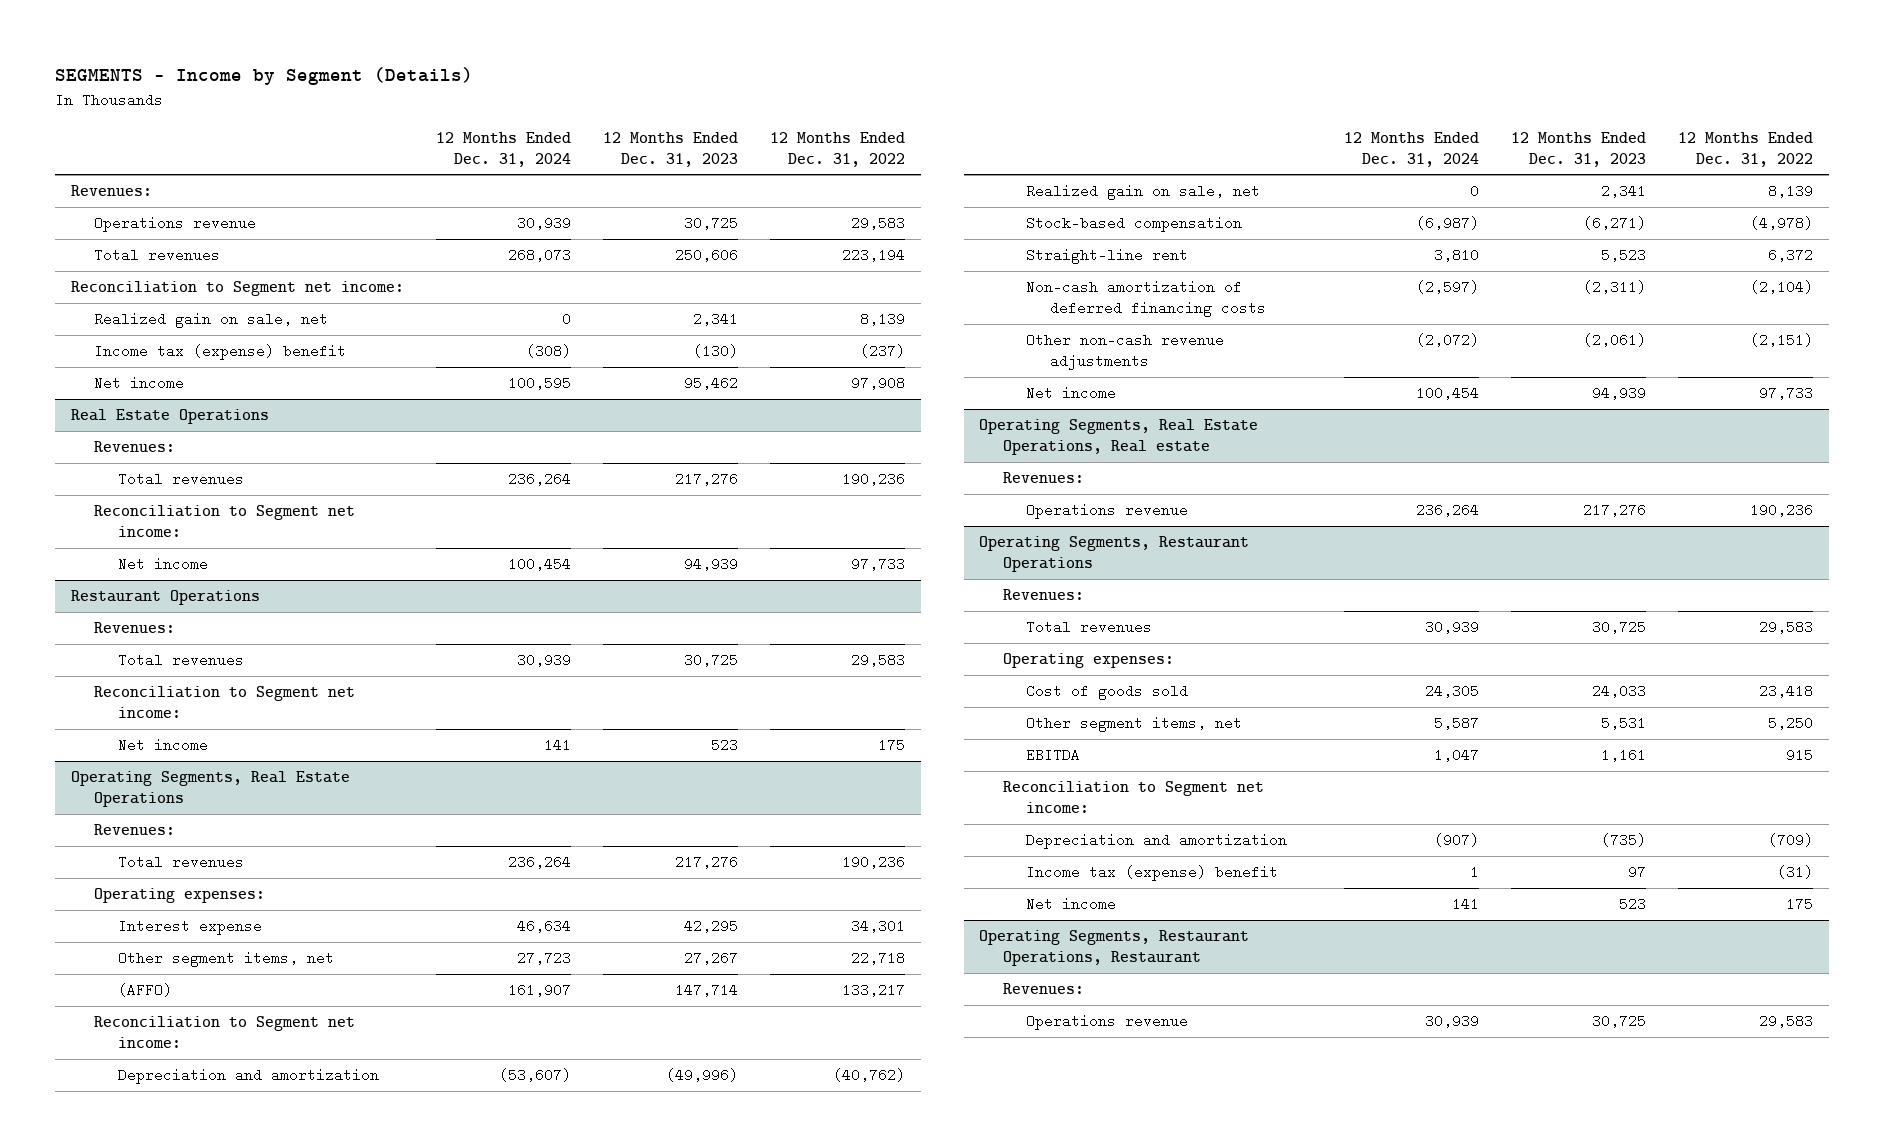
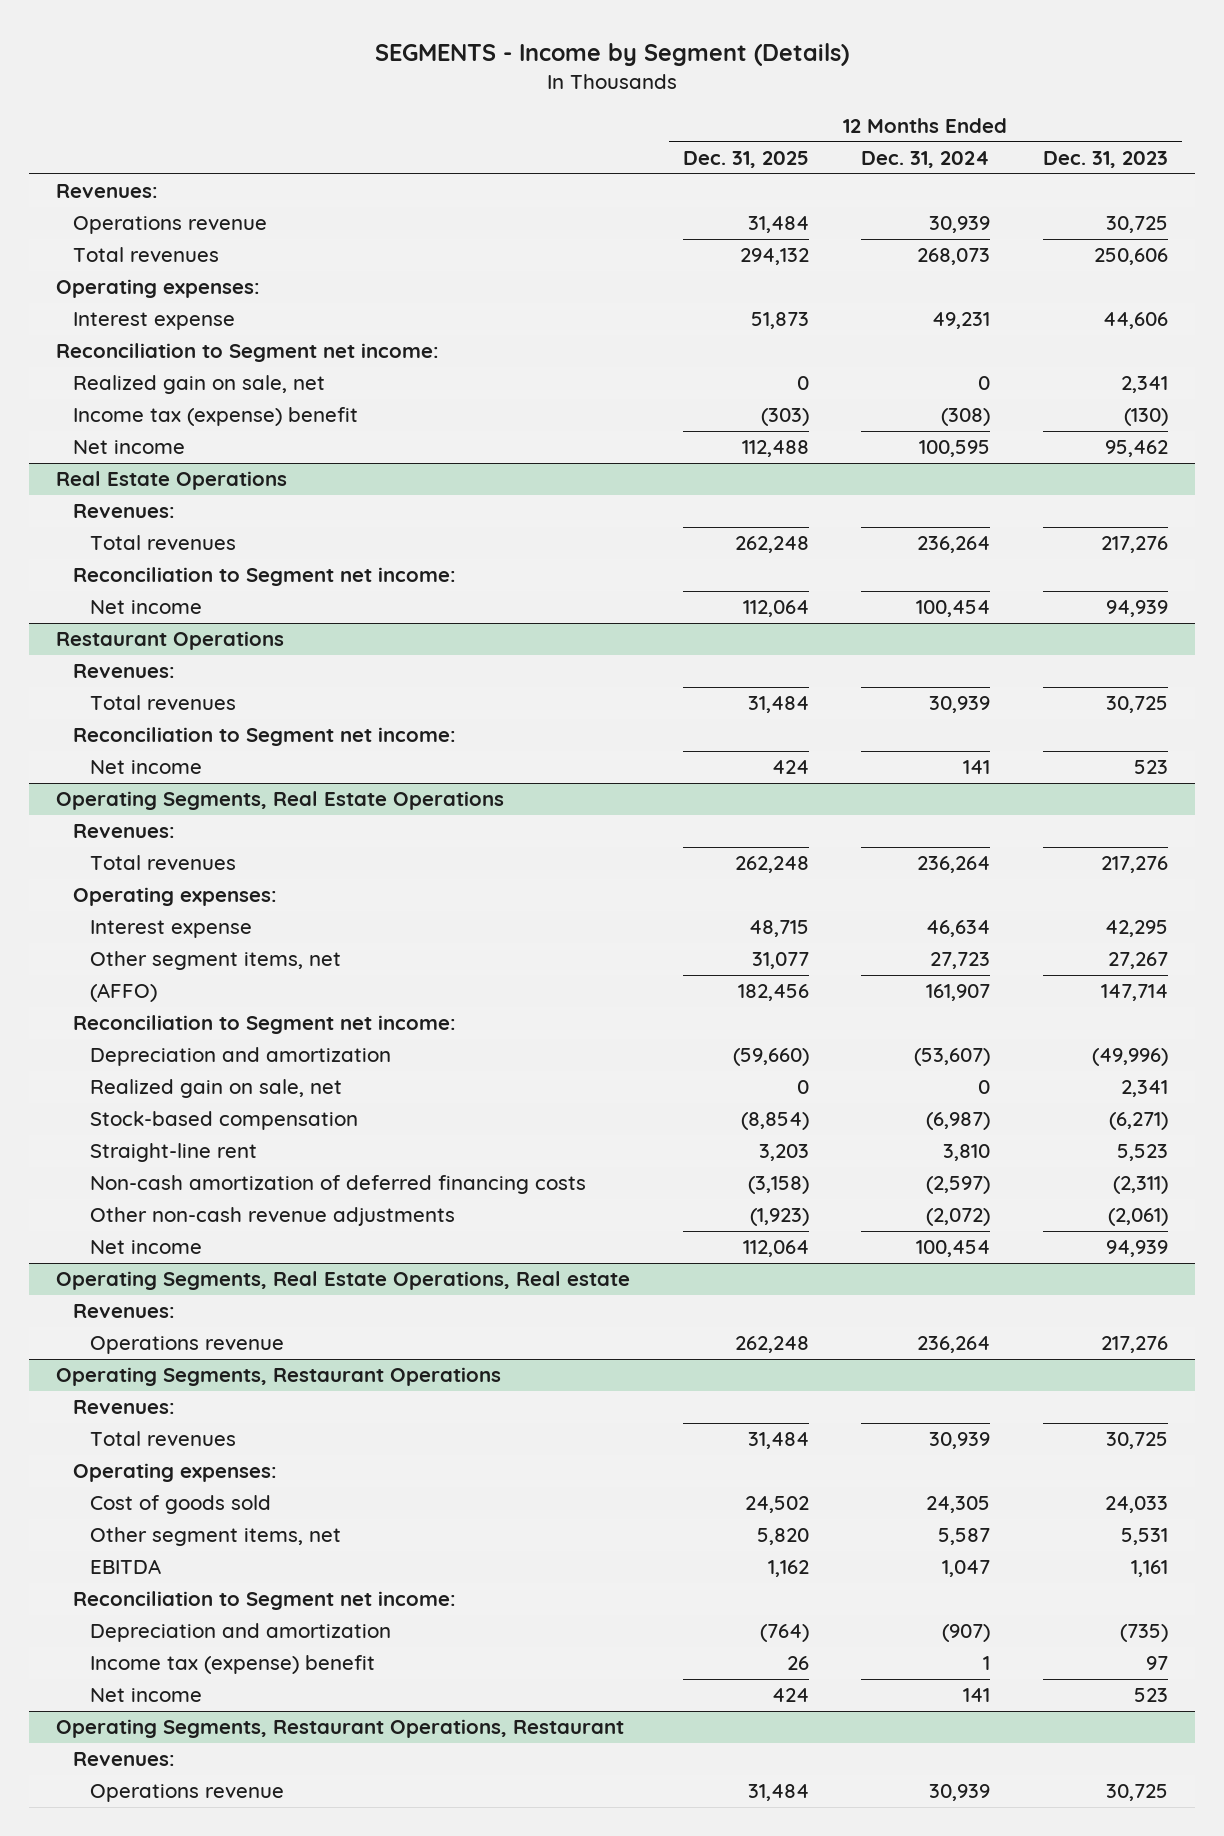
[769,131,905,167] 12 Months Ended Dec. 31, 2022 -> none
none -> [682,151,809,169] Dec. 31, 2025
none -> [55,279,260,299] Operating expenses:
none -> [72,312,235,331] Interest expense

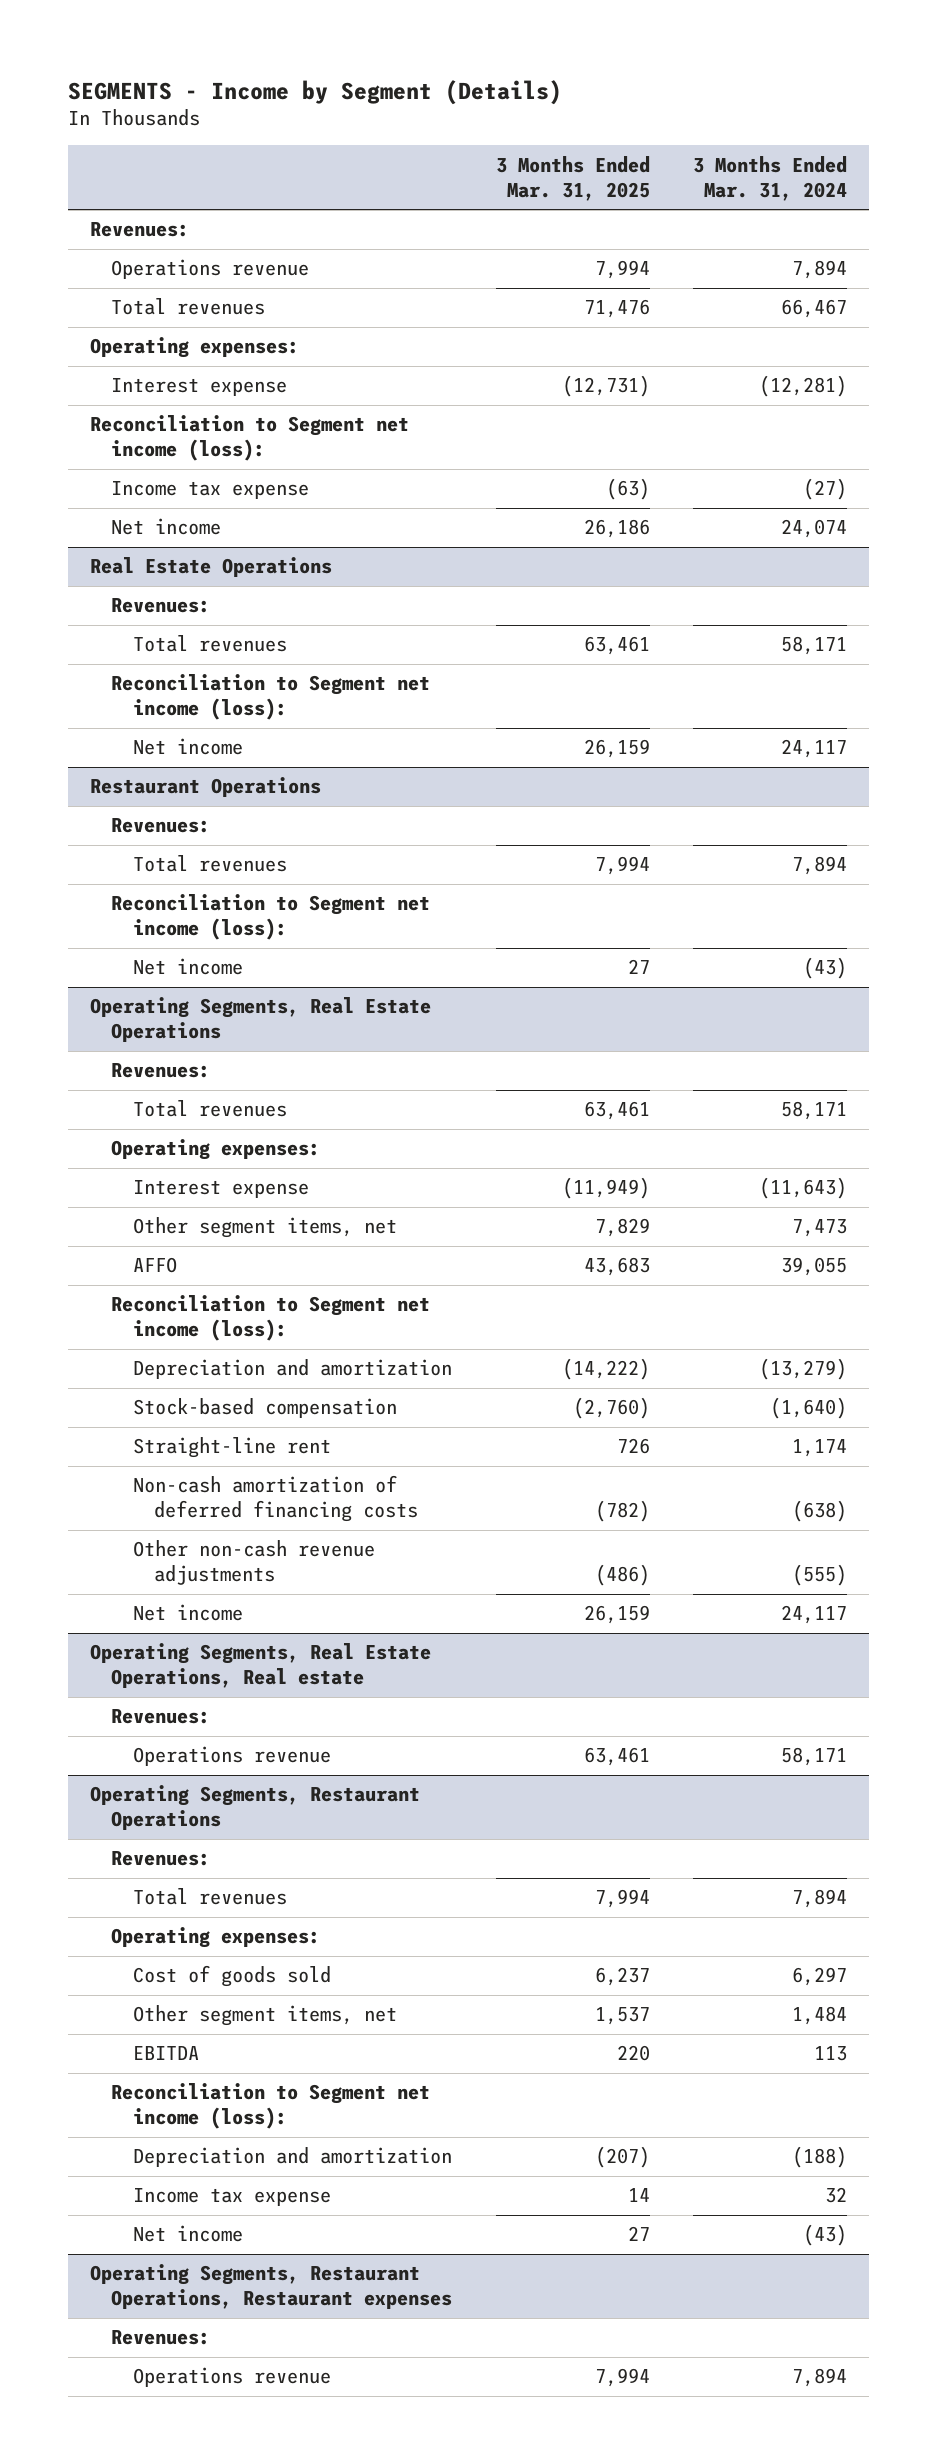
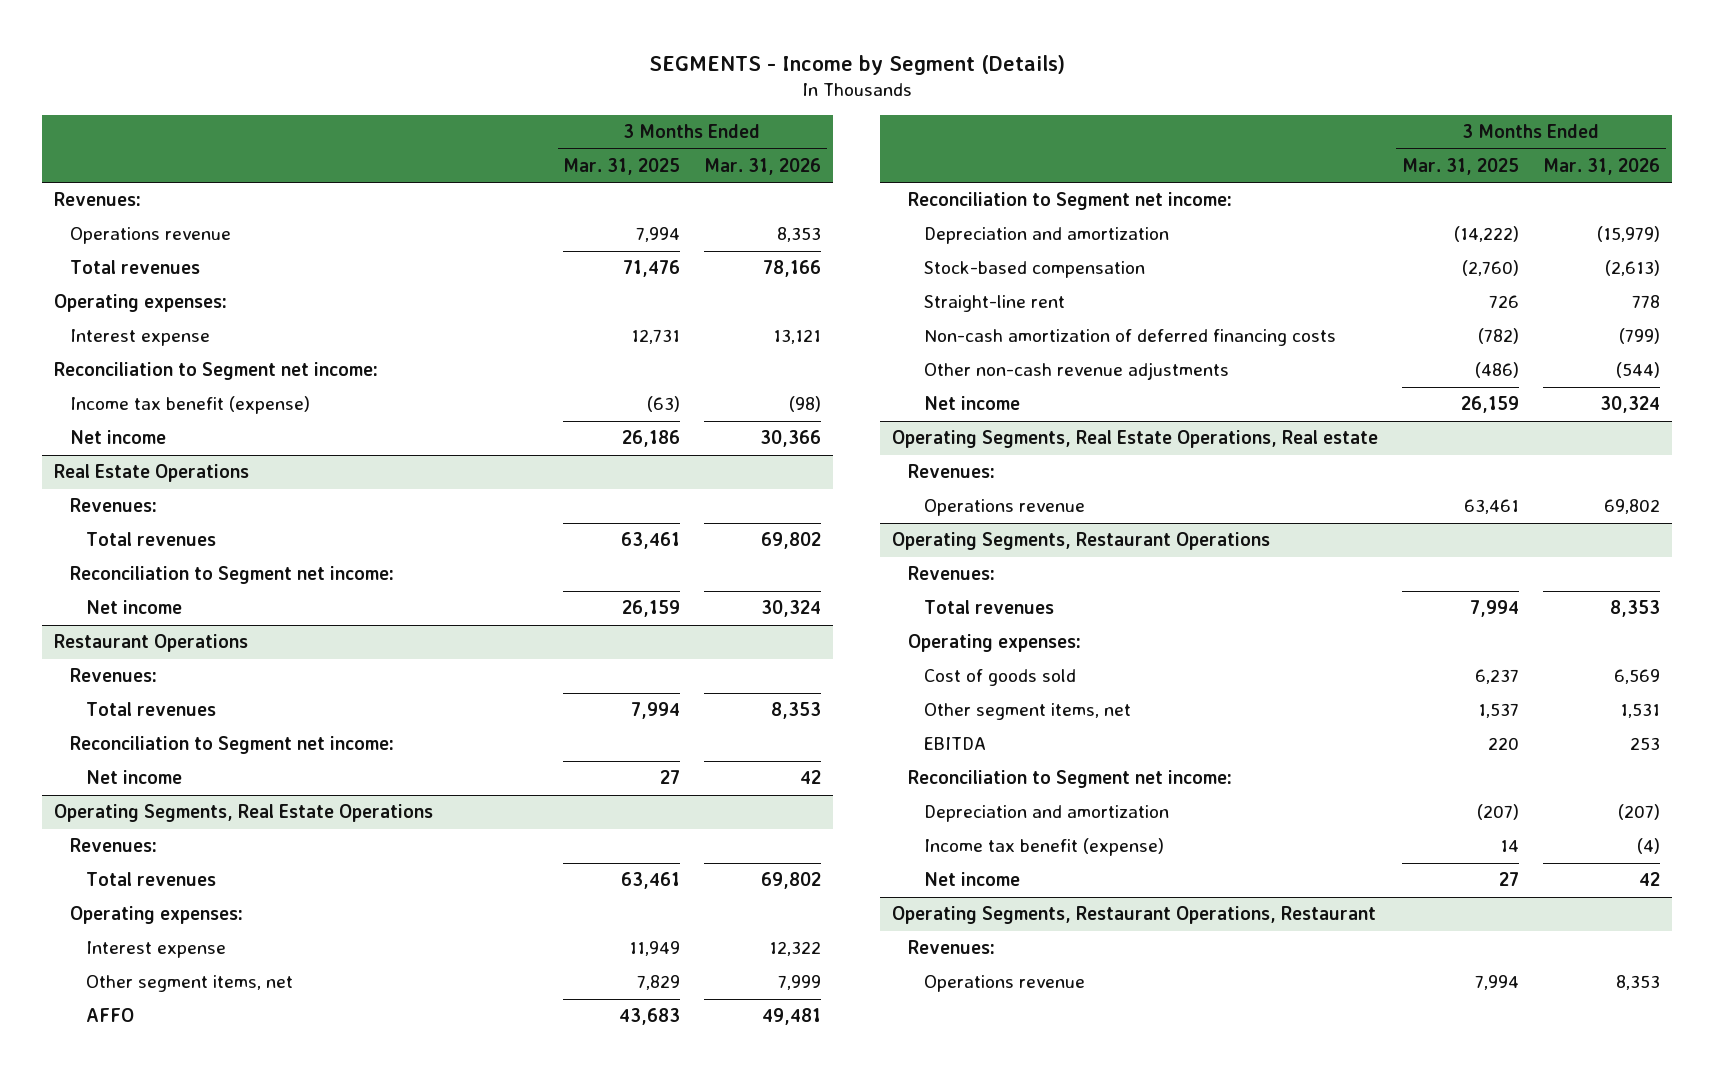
[693,155,848,201] 3 Months Ended Mar. 31, 2024 -> none
none -> [704,157,822,175] Mar. 31, 2026
[561,375,650,398] (12,731) -> [631,329,681,345] 12,731
[89,415,409,462] Reconciliation to Segment net income (loss): -> [53,362,378,381] Reconciliation to Segment net income:
[111,481,310,500] Income tax expense -> [69,396,310,415] Income tax benefit (expense)
[111,674,431,721] Reconciliation to Segment net income (loss): -> [69,566,394,585] Reconciliation to Segment net income:
[111,894,431,941] Reconciliation to Segment net income (loss): -> [69,736,394,755] Reconciliation to Segment net income:
[561,1177,650,1200] (11,949) -> [629,941,681,957] 11,949
[111,1295,431,1342] Reconciliation to Segment net income (loss): -> [908,192,1233,211] Reconciliation to Segment net income:
[111,2083,431,2130] Reconciliation to Segment net income (loss): -> [908,770,1233,789] Reconciliation to Segment net income:
[132,2188,331,2207] Income tax expense -> [924,838,1165,857] Income tax benefit (expense)
[89,2264,453,2310] Operating Segments, Restaurant Operations, Restaurant expenses -> [892,906,1377,925] Operating Segments, Restaurant Operations, Restaurant

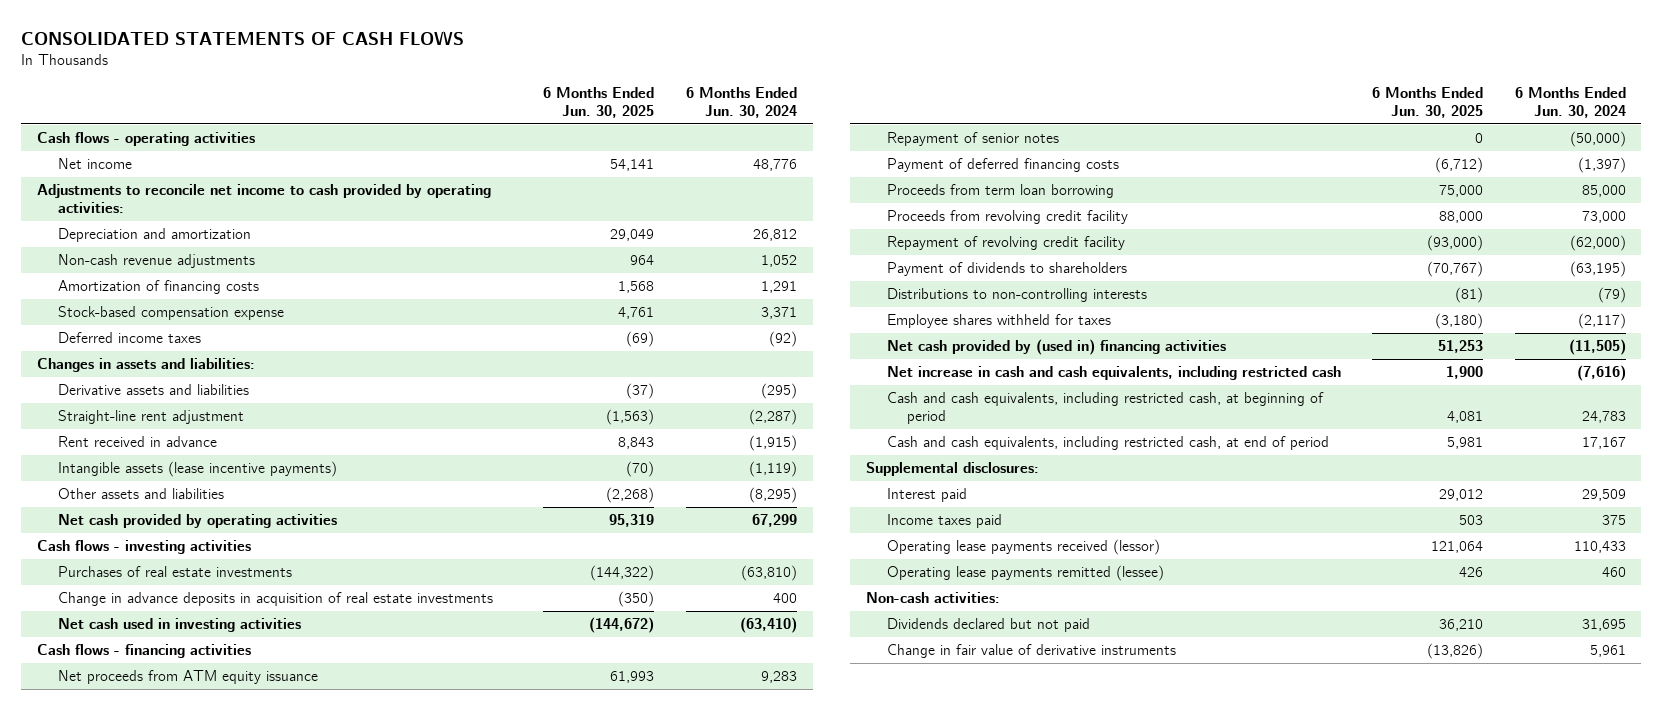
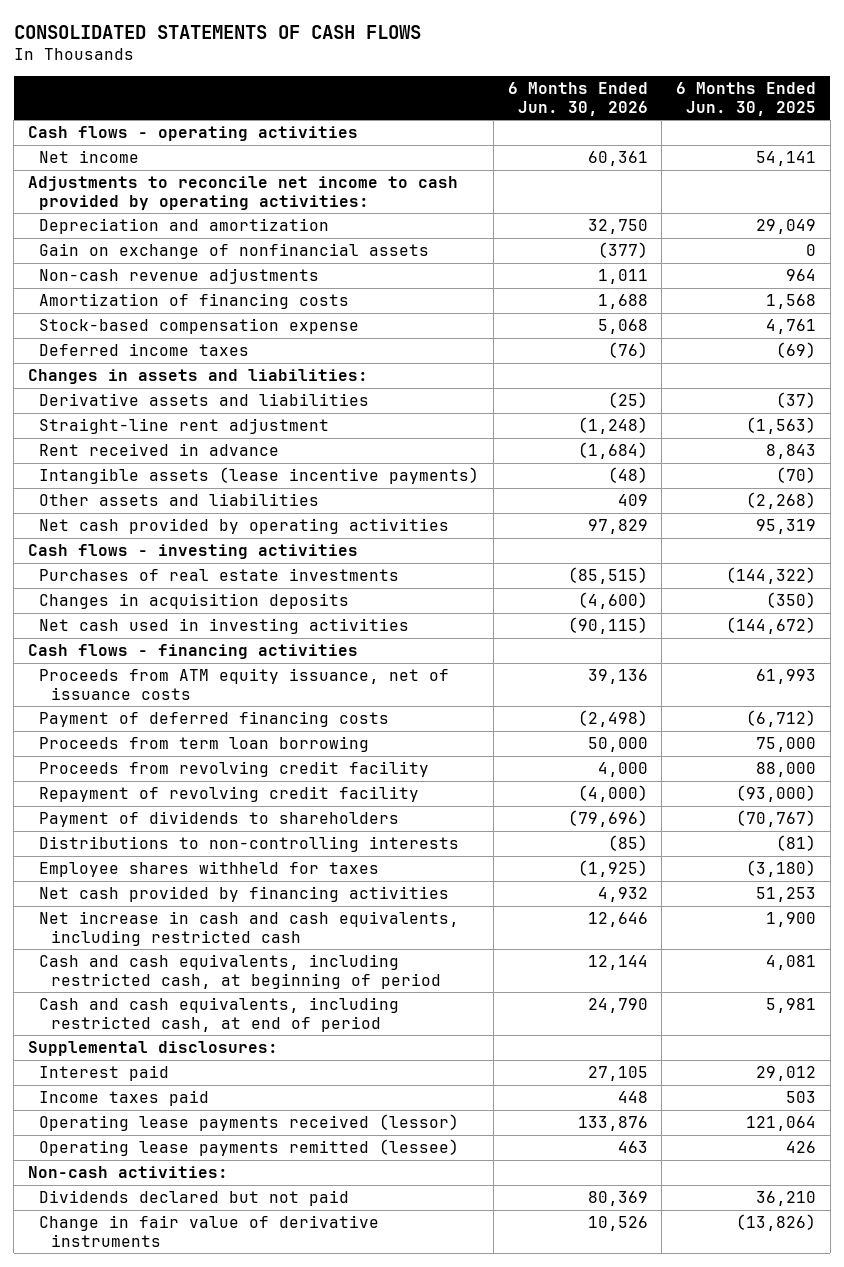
[685,87,797,118] 6 Months Ended Jun. 30, 2024 -> none
none -> [507,82,648,116] 6 Months Ended Jun. 30, 2026
none -> [39,243,430,260] Gain on exchange of nonfinancial assets
[57,592,493,607] Change in advance deposits in acquisition of real estate investments -> [39,593,350,610] Changes in acquisition deposits
[886,132,1059,147] Repayment of senior notes -> none
[57,670,318,685] Net proceeds from ATM equity issuance -> [39,668,450,700] Proceeds from ATM equity issuance, net of issuance costs
[886,339,1226,356] Net cash provided by (used in) financing activities -> [39,886,450,903] Net cash provided by financing activities

